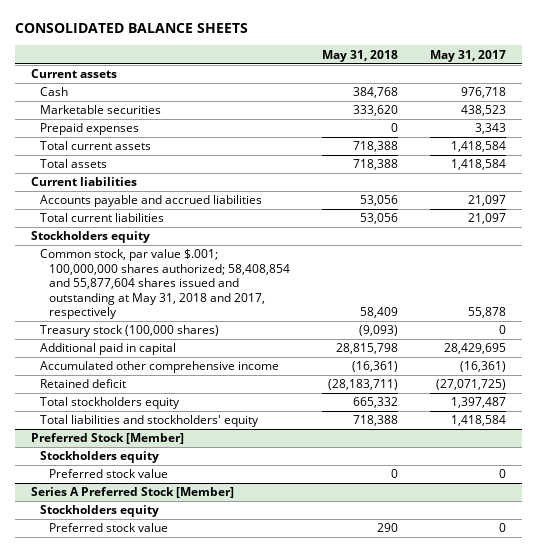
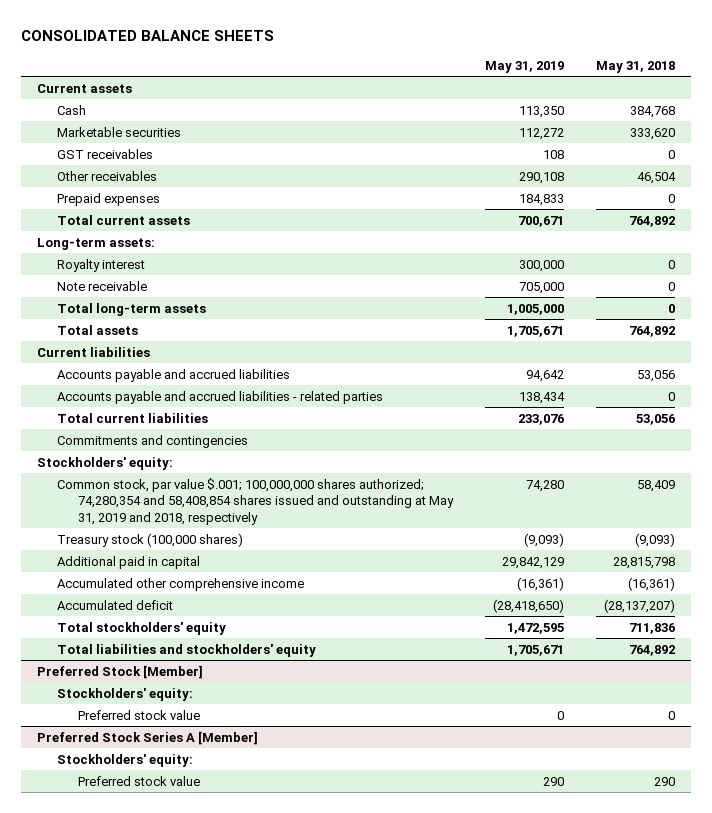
[430,49,507,62] May 31, 2017 -> none
none -> [484,60,564,73] May 31, 2019
none -> [57,148,154,159] GST receivables
none -> [57,170,158,181] Other receivables
[353,141,399,153] 718,388 -> [629,215,676,227] 764,892
none -> [36,237,155,250] Long-term assets:
none -> [57,258,146,272] Royalty interest
none -> [57,280,148,291] Note receivable
none -> [57,302,207,316] Total long-term assets
[353,159,399,171] 718,388 -> [629,325,676,337] 764,892
none -> [57,390,384,404] Accounts payable and accrued liabilities - related parties
none -> [57,434,249,448] Commitments and contingencies
[30,231,150,244] Stockholders equity -> [36,456,173,470] Stockholders' equity:
[39,249,291,320] Common stock, par value $.001; 100,000,000 shares authorized; 58,408,854 and 55,877,604 shares issued and outstanding at May 31, 2018 and 2017, respectively -> [57,477,454,525] Common stock, par value $.001; 100,000,000 shares authorized; 74,280,354 and 58,408,854 shares issued and outstanding at May 31, 2019 and 2018, respectively
[39,379,126,389] Retained deficit -> [57,599,174,610] Accumulated deficit
[328,379,399,391] (28,183,711) -> [604,598,676,613] (28,137,207)
[39,397,180,410] Total stockholders equity -> [57,621,227,635] Total stockholders' equity
[353,397,399,409] 665,332 -> [629,622,676,634] 711,836
[353,415,399,427] 718,388 -> [629,644,676,656] 764,892
[39,451,159,464] Stockholders equity -> [57,687,194,701] Stockholders' equity:
[30,487,234,499] Series A Preferred Stock [Member] -> [36,730,258,745] Preferred Stock Series A [Member]
[39,505,159,518] Stockholders equity -> [57,753,194,767] Stockholders' equity:

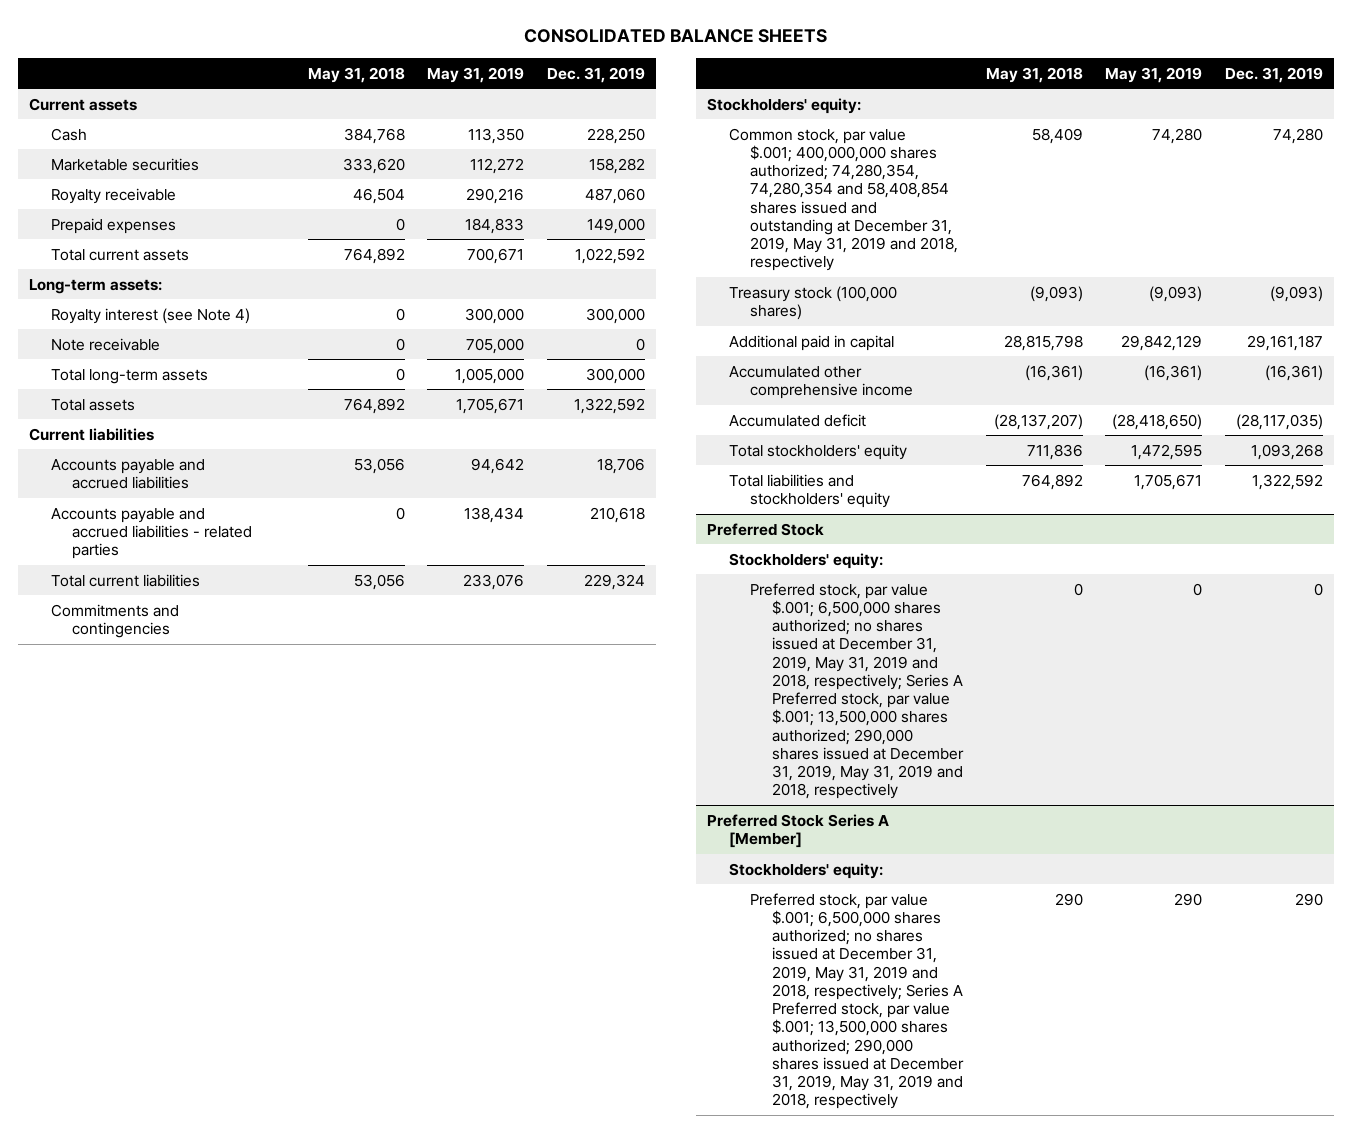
none -> [546,66,645,83] Dec. 31, 2019
[57,148,154,159] GST receivables -> none
[57,170,158,181] Other receivables -> none
none -> [50,187,176,204] Royalty receivable
[57,258,146,272] Royalty interest -> [50,307,250,324] Royalty interest (see Note 4)
[57,477,454,525] Common stock, par value $.001; 100,000,000 shares authorized; 74,280,354 and 58,408,854 shares issued and outstanding at May 31, 2019 and 2018, respectively -> [728,127,959,272] Common stock, par value $.001; 400,000,000 shares authorized; 74,280,354, 74,280,354 and 58,408,854 shares issued and outstanding at December 31, 2019, May 31, 2019 and 2018, respectively
[36,664,203,679] Preferred Stock [Member] -> [706,522,824,536] Preferred Stock
[77,709,200,720] Preferred stock value -> [750,582,964,800] Preferred stock, par value $.001; 6,500,000 shares authorized; no shares issued at December 31, 2019, May 31, 2019 and 2018, respectively; Series A Preferred stock, par value $.001; 13,500,000 shares authorized; 290,000 shares issued at December 31, 2019, May 31, 2019 and 2018, respectively
[77,775,200,786] Preferred stock value -> [750,892,964,1110] Preferred stock, par value $.001; 6,500,000 shares authorized; no shares issued at December 31, 2019, May 31, 2019 and 2018, respectively; Series A Preferred stock, par value $.001; 13,500,000 shares authorized; 290,000 shares issued at December 31, 2019, May 31, 2019 and 2018, respectively

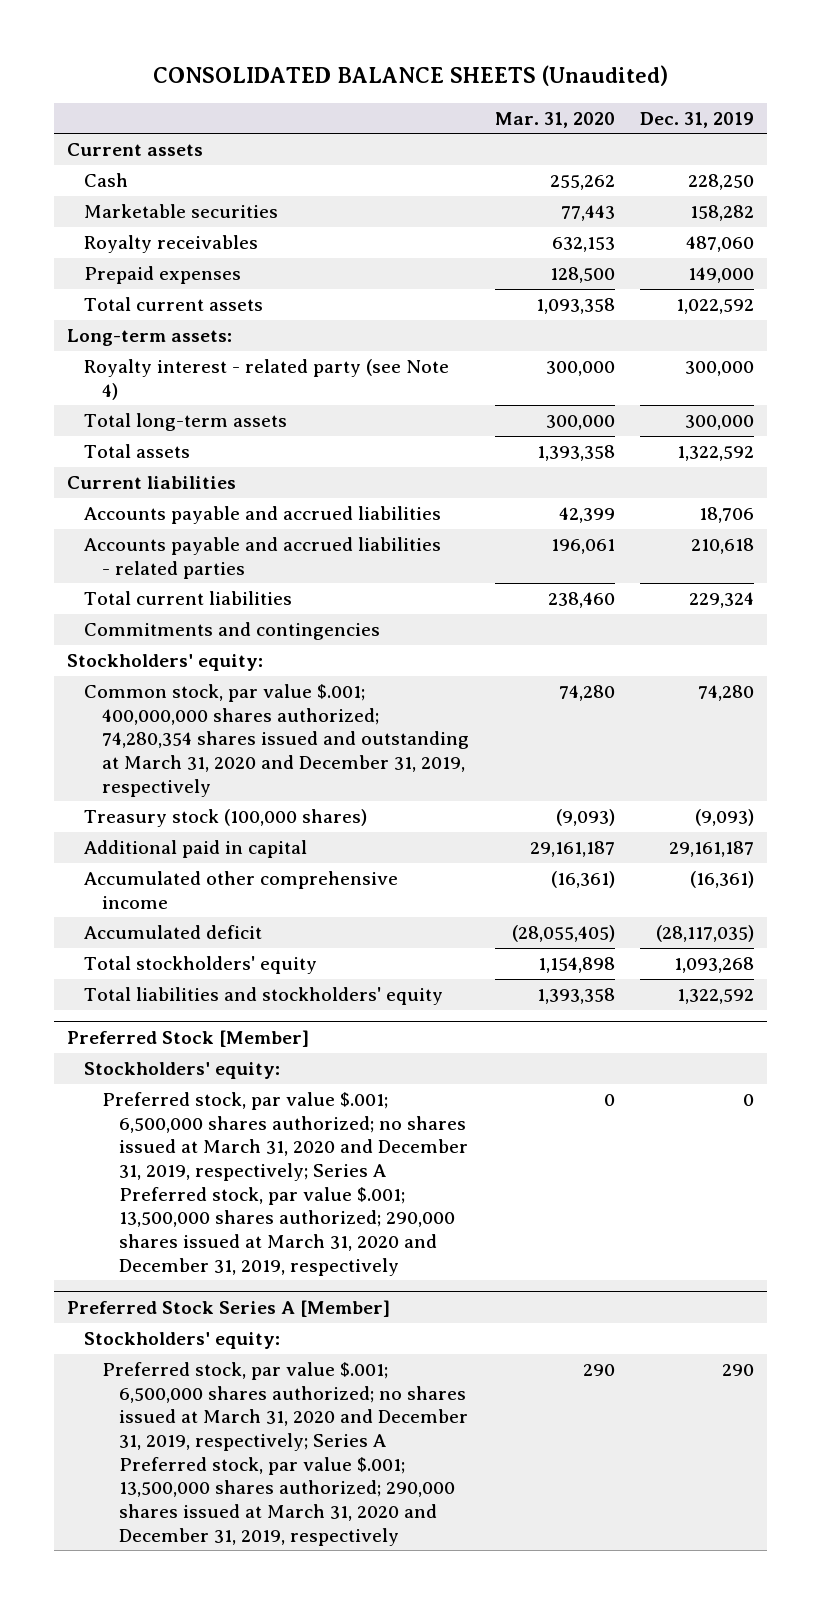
[523,29,827,44] CONSOLIDATED BALANCE SHEETS -> [153,65,669,87] CONSOLIDATED BALANCE SHEETS (Unaudited)
[307,66,405,83] May 31, 2018 -> none
[427,66,525,83] May 31, 2019 -> none
none -> [494,111,615,128] Mar. 31, 2020
[50,187,176,204] Royalty receivable -> [84,234,259,253] Royalty receivables
[50,337,160,351] Note receivable -> none
[50,307,250,324] Royalty interest (see Note 4) -> [84,358,450,400] Royalty interest - related party (see Note 4)
[728,127,959,272] Common stock, par value $.001; 400,000,000 shares authorized; 74,280,354, 74,280,354 and 58,408,854 shares issued and outstanding at December 31, 2019, May 31, 2019 and 2018, respectively -> [84,683,469,797] Common stock, par value $.001; 400,000,000 shares authorized; 74,280,354 shares issued and outstanding at March 31, 2020 and December 31, 2019, respectively
[706,522,824,536] Preferred Stock -> [66,1029,309,1047] Preferred Stock [Member]
[750,582,964,800] Preferred stock, par value $.001; 6,500,000 shares authorized; no shares issued at December 31, 2019, May 31, 2019 and 2018, respectively; Series A Preferred stock, par value $.001; 13,500,000 shares authorized; 290,000 shares issued at December 31, 2019, May 31, 2019 and 2018, respectively -> [101,1091,469,1276] Preferred stock, par value $.001; 6,500,000 shares authorized; no shares issued at March 31, 2020 and December 31, 2019, respectively; Series A Preferred stock, par value $.001; 13,500,000 shares authorized; 290,000 shares issued at March 31, 2020 and December 31, 2019, respectively
[750,892,964,1110] Preferred stock, par value $.001; 6,500,000 shares authorized; no shares issued at December 31, 2019, May 31, 2019 and 2018, respectively; Series A Preferred stock, par value $.001; 13,500,000 shares authorized; 290,000 shares issued at December 31, 2019, May 31, 2019 and 2018, respectively -> [101,1361,469,1546] Preferred stock, par value $.001; 6,500,000 shares authorized; no shares issued at March 31, 2020 and December 31, 2019, respectively; Series A Preferred stock, par value $.001; 13,500,000 shares authorized; 290,000 shares issued at March 31, 2020 and December 31, 2019, respectively

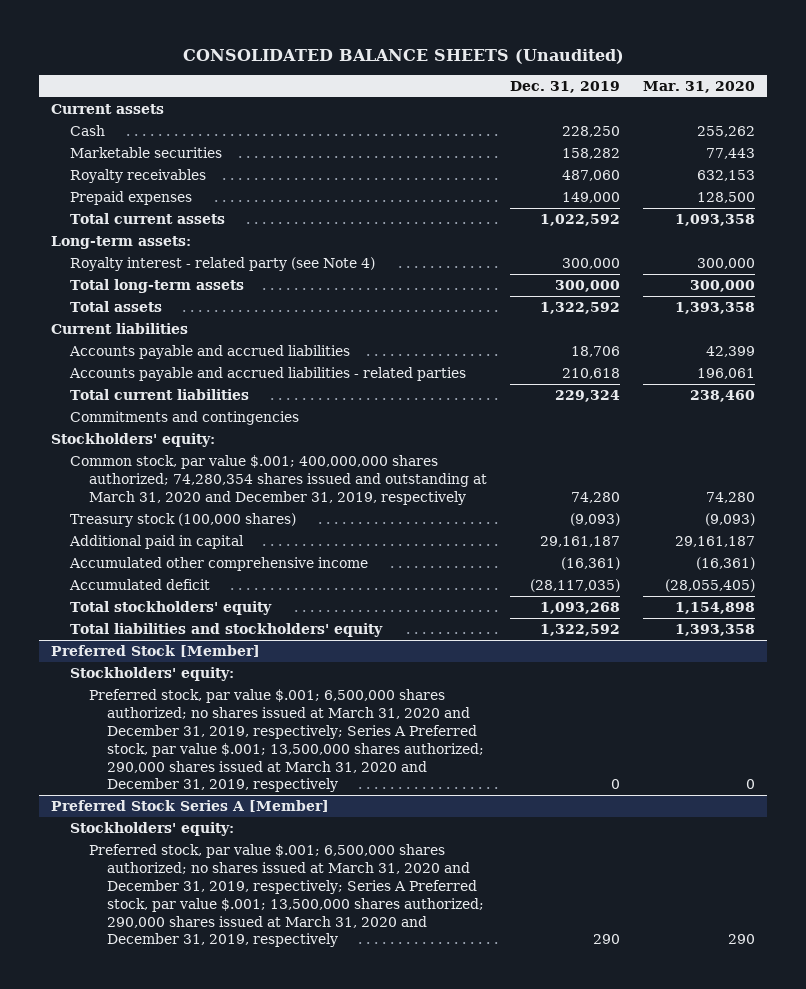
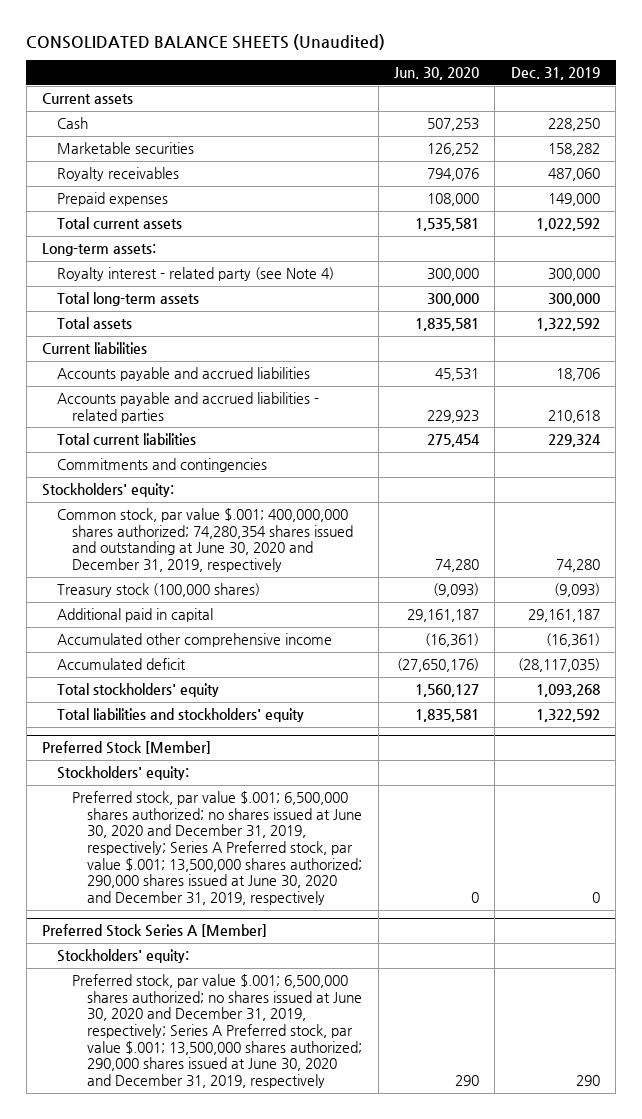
[643,81,756,94] Mar. 31, 2020 -> none
none -> [393,67,479,81] Jun. 30, 2020
[69,455,487,505] Common stock, par value $.001; 400,000,000 shares authorized; 74,280,354 shares issued and outstanding at March 31, 2020 and December 31, 2019, respectively -> [57,508,354,573] Common stock, par value $.001; 400,000,000 shares authorized; 74,280,354 shares issued and outstanding at June 30, 2020 and December 31, 2019, respectively
[88,689,485,793] Preferred stock, par value $.001; 6,500,000 shares authorized; no shares issued at March 31, 2020 and December 31, 2019, respectively; Series A Preferred stock, par value $.001; 13,500,000 shares authorized; 290,000 shares issued at March 31, 2020 and December 31, 2019, respectively -> [72,791,363,906] Preferred stock, par value $.001; 6,500,000 shares authorized; no shares issued at June 30, 2020 and December 31, 2019, respectively; Series A Preferred stock, par value $.001; 13,500,000 shares authorized; 290,000 shares issued at June 30, 2020 and December 31, 2019, respectively
[88,844,485,948] Preferred stock, par value $.001; 6,500,000 shares authorized; no shares issued at March 31, 2020 and December 31, 2019, respectively; Series A Preferred stock, par value $.001; 13,500,000 shares authorized; 290,000 shares issued at March 31, 2020 and December 31, 2019, respectively -> [72,974,363,1089] Preferred stock, par value $.001; 6,500,000 shares authorized; no shares issued at June 30, 2020 and December 31, 2019, respectively; Series A Preferred stock, par value $.001; 13,500,000 shares authorized; 290,000 shares issued at June 30, 2020 and December 31, 2019, respectively

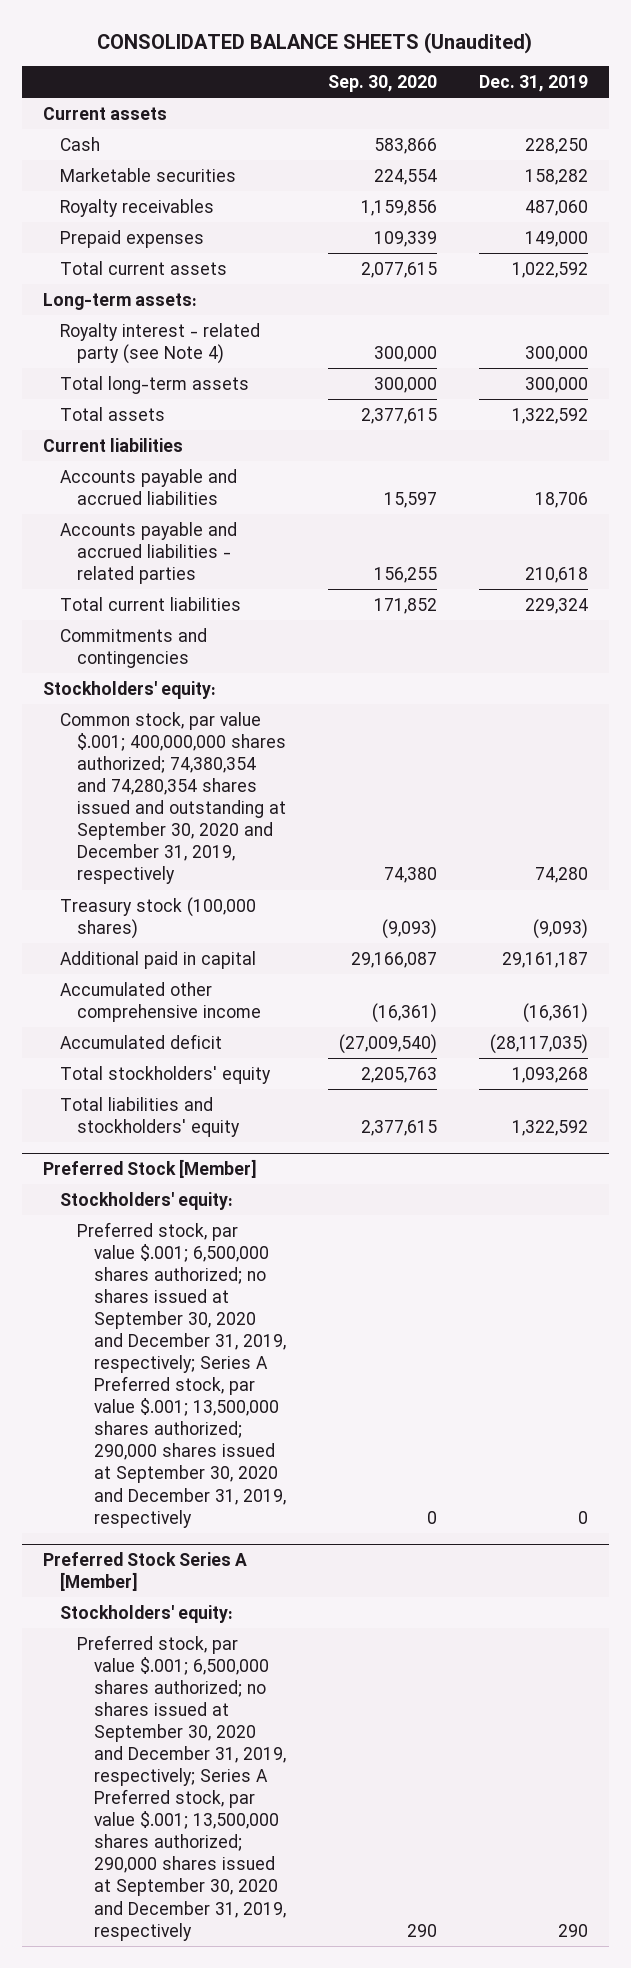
[393,67,479,81] Jun. 30, 2020 -> none
none -> [328,74,438,92] Sep. 30, 2020
[57,508,354,573] Common stock, par value $.001; 400,000,000 shares authorized; 74,280,354 shares issued and outstanding at June 30, 2020 and December 31, 2019, respectively -> [59,711,287,885] Common stock, par value $.001; 400,000,000 shares authorized; 74,380,354 and 74,280,354 shares issued and outstanding at September 30, 2020 and December 31, 2019, respectively
[72,791,363,906] Preferred stock, par value $.001; 6,500,000 shares authorized; no shares issued at June 30, 2020 and December 31, 2019, respectively; Series A Preferred stock, par value $.001; 13,500,000 shares authorized; 290,000 shares issued at June 30, 2020 and December 31, 2019, respectively -> [77,1221,287,1528] Preferred stock, par value $.001; 6,500,000 shares authorized; no shares issued at September 30, 2020 and December 31, 2019, respectively; Series A Preferred stock, par value $.001; 13,500,000 shares authorized; 290,000 shares issued at September 30, 2020 and December 31, 2019, respectively
[72,974,363,1089] Preferred stock, par value $.001; 6,500,000 shares authorized; no shares issued at June 30, 2020 and December 31, 2019, respectively; Series A Preferred stock, par value $.001; 13,500,000 shares authorized; 290,000 shares issued at June 30, 2020 and December 31, 2019, respectively -> [77,1634,287,1941] Preferred stock, par value $.001; 6,500,000 shares authorized; no shares issued at September 30, 2020 and December 31, 2019, respectively; Series A Preferred stock, par value $.001; 13,500,000 shares authorized; 290,000 shares issued at September 30, 2020 and December 31, 2019, respectively

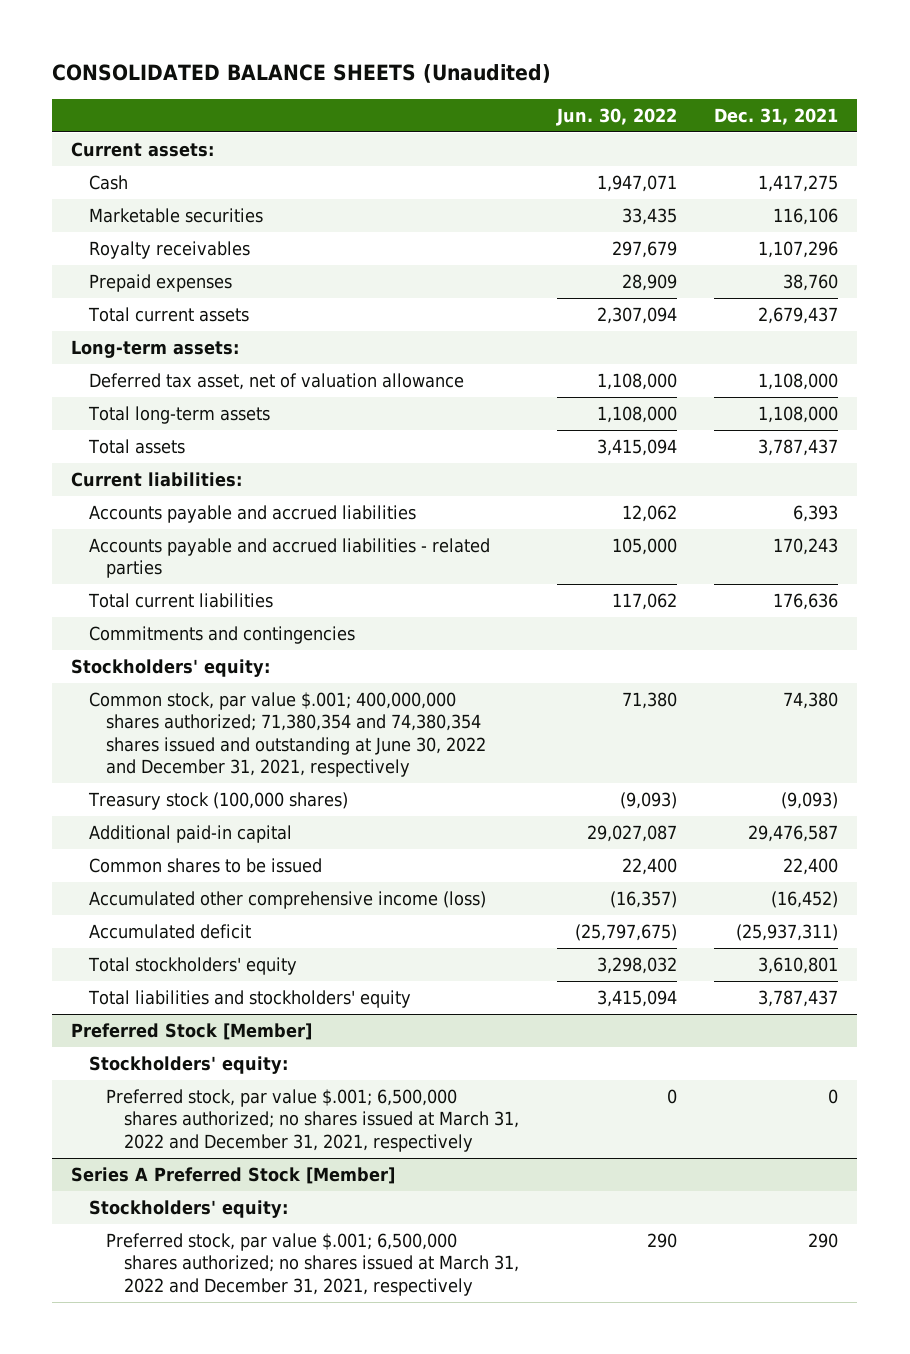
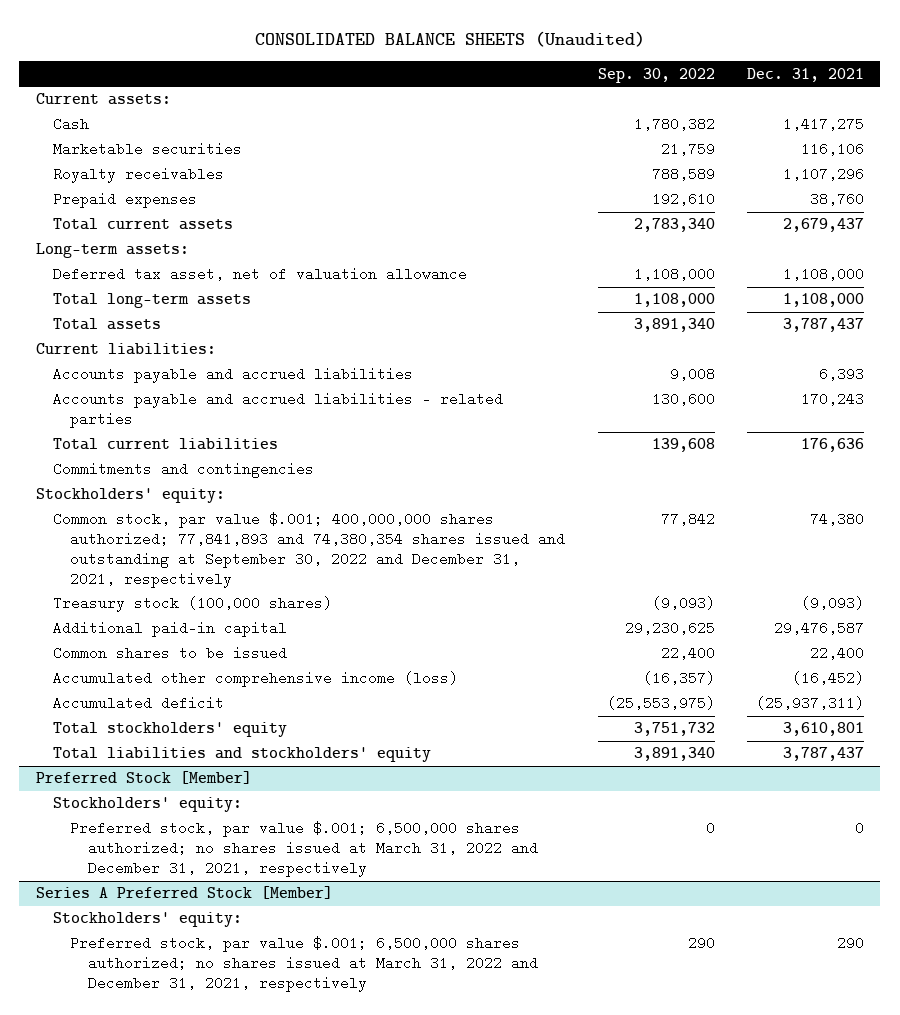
[555,107,677,126] Jun. 30, 2022 -> none
none -> [597,67,715,83] Sep. 30, 2022
[88,692,487,777] Common stock, par value $.001; 400,000,000 shares authorized; 71,380,354 and 74,380,354 shares issued and outstanding at June 30, 2022 and December 31, 2021, respectively -> [52,512,566,589] Common stock, par value $.001; 400,000,000 shares authorized; 77,841,893 and 74,380,354 shares issued and outstanding at September 30, 2022 and December 31, 2021, respectively

